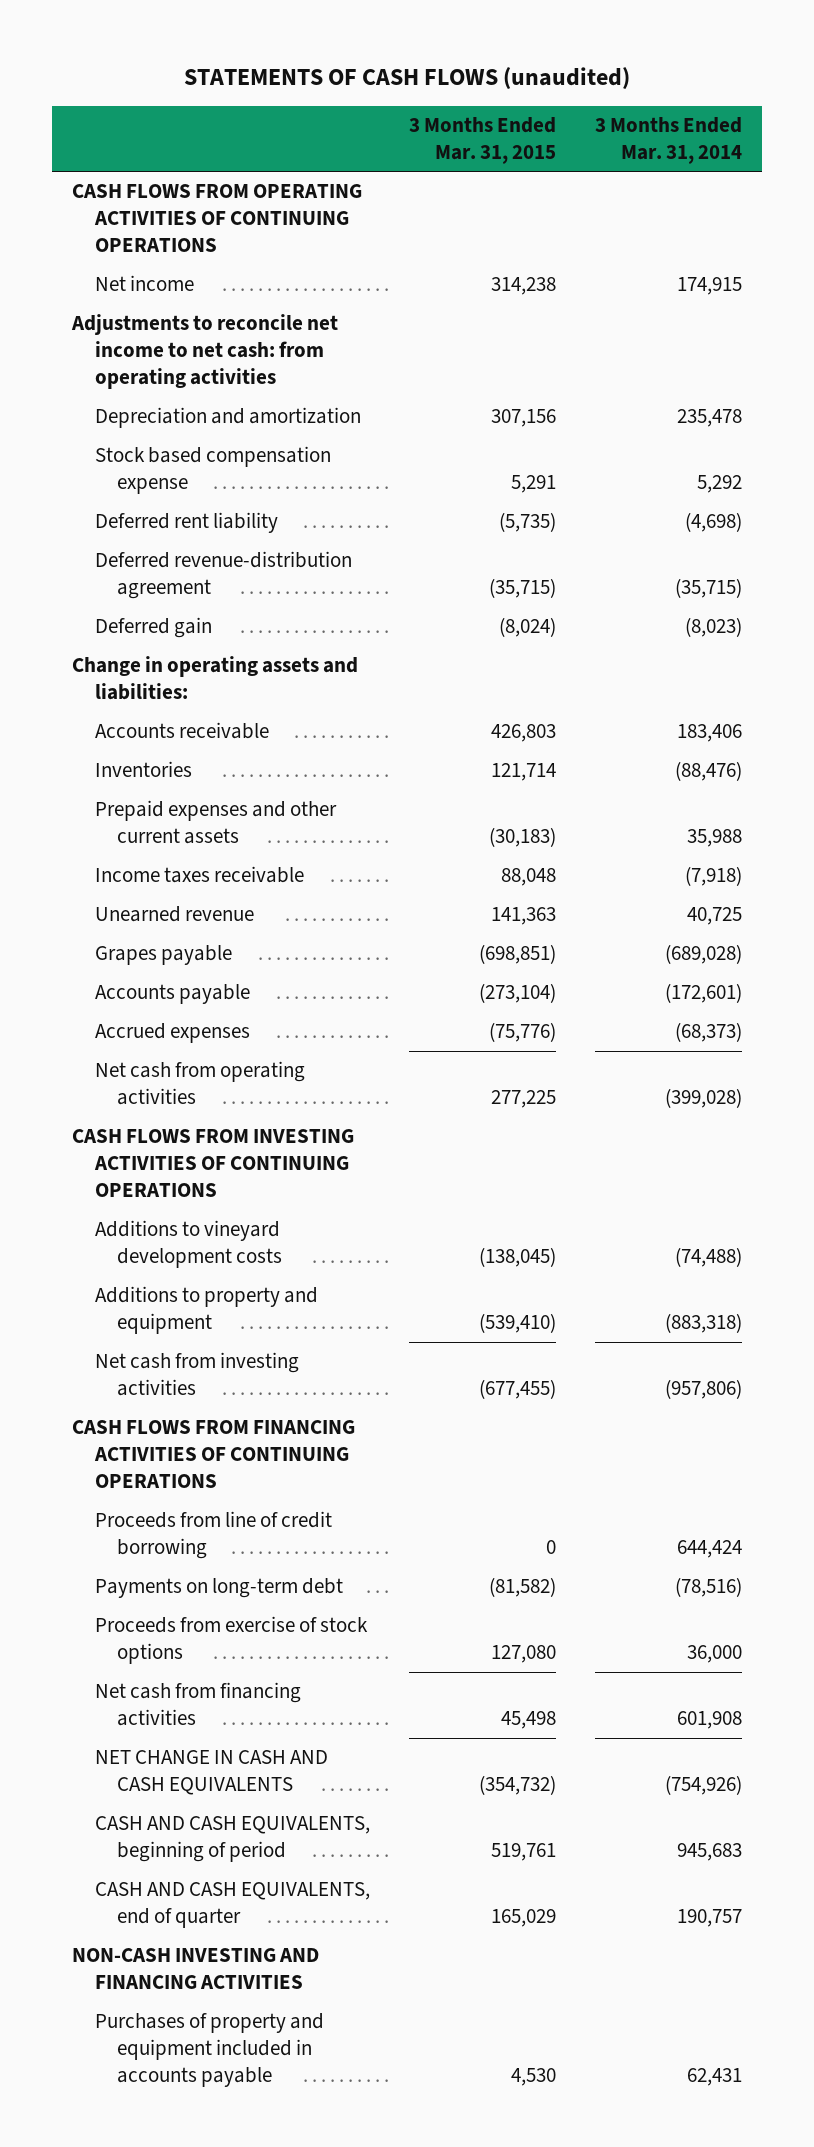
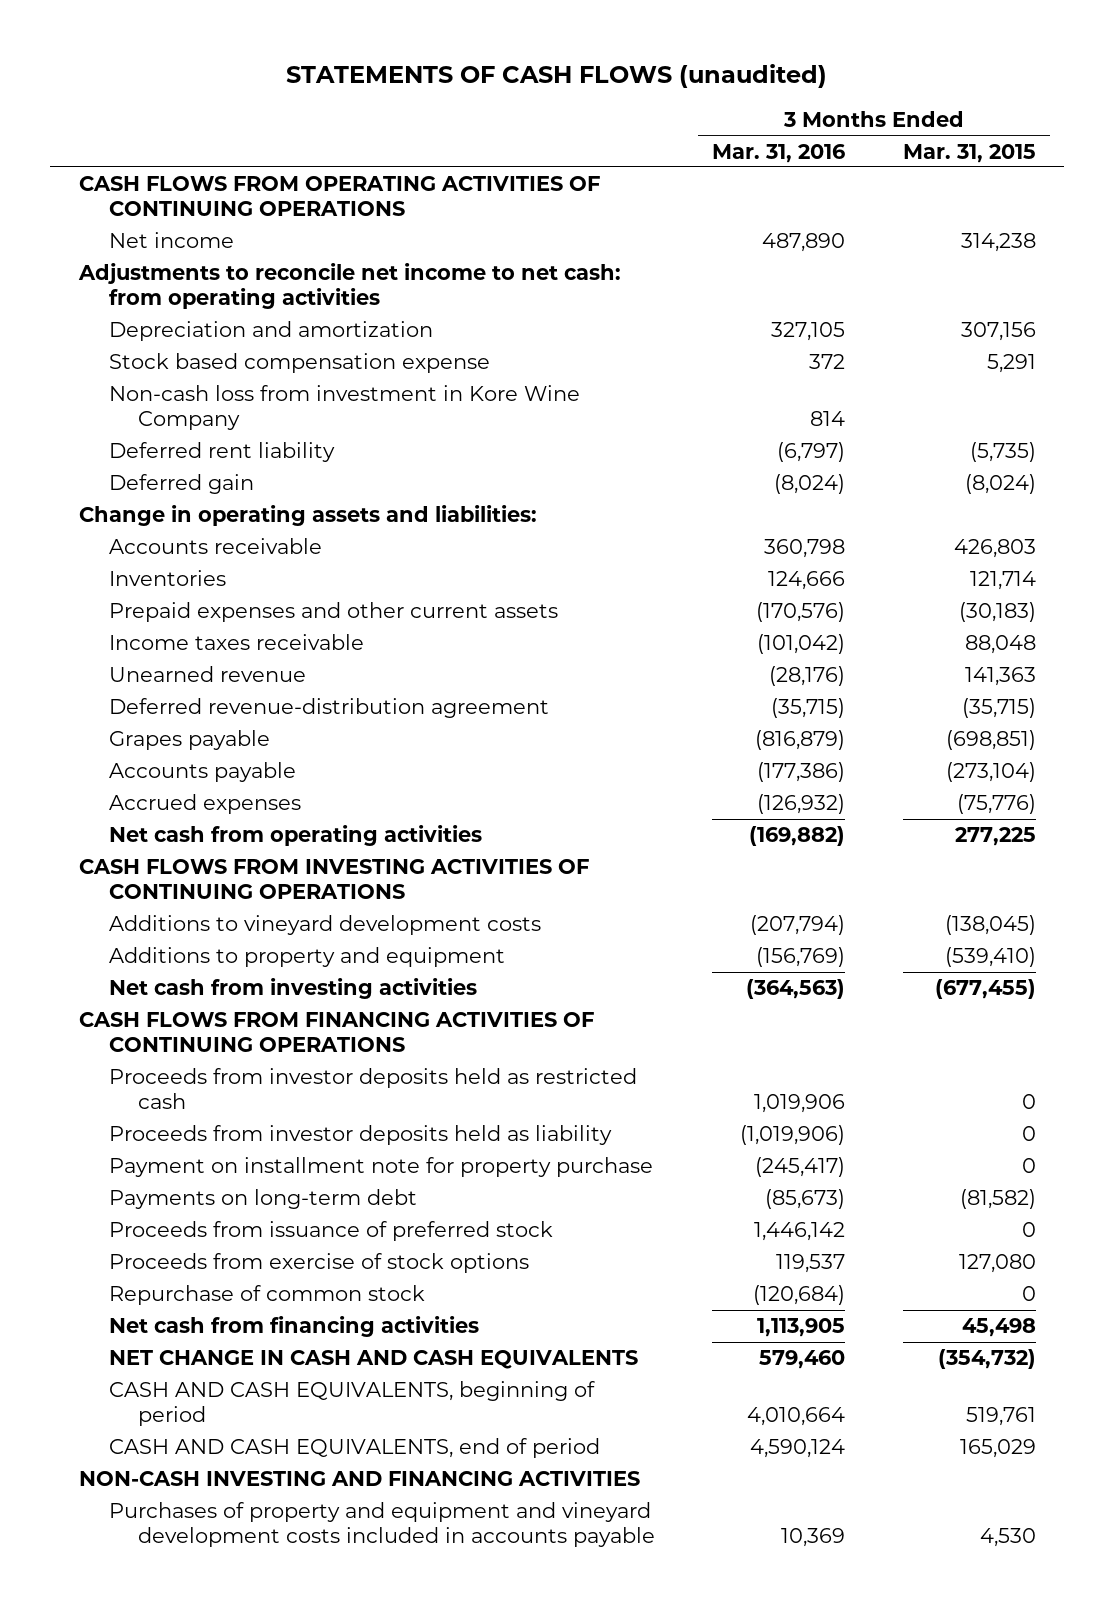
[595,117,743,164] 3 Months Ended Mar. 31, 2014 -> none
none -> [712,143,846,163] Mar. 31, 2016
none -> [108,385,580,431] Non-cash loss from investment in Kore Wine Company
[94,551,352,600] Deferred revenue-distribution agreement -> [108,698,549,719] Deferred revenue-distribution agreement
[94,1511,332,1560] Proceeds from line of credit borrowing -> none
none -> [108,1068,637,1110] Proceeds from investor deposits held as restricted cash
none -> [108,1125,612,1146] Proceeds from investor deposits held as liability
none -> [108,1157,653,1178] Payment on installment note for property purchase
none -> [108,1221,553,1242] Proceeds from issuance of preferred stock
none -> [108,1285,425,1306] Repurchase of common stock
[94,1882,370,1929] CASH AND CASH EQUIVALENTS, end of quarter -> [108,1438,600,1459] CASH AND CASH EQUIVALENTS, end of period
[94,2013,324,2088] Purchases of property and equipment included in accounts payable -> [108,1502,655,1548] Purchases of property and equipment and vineyard development costs included in accounts payable

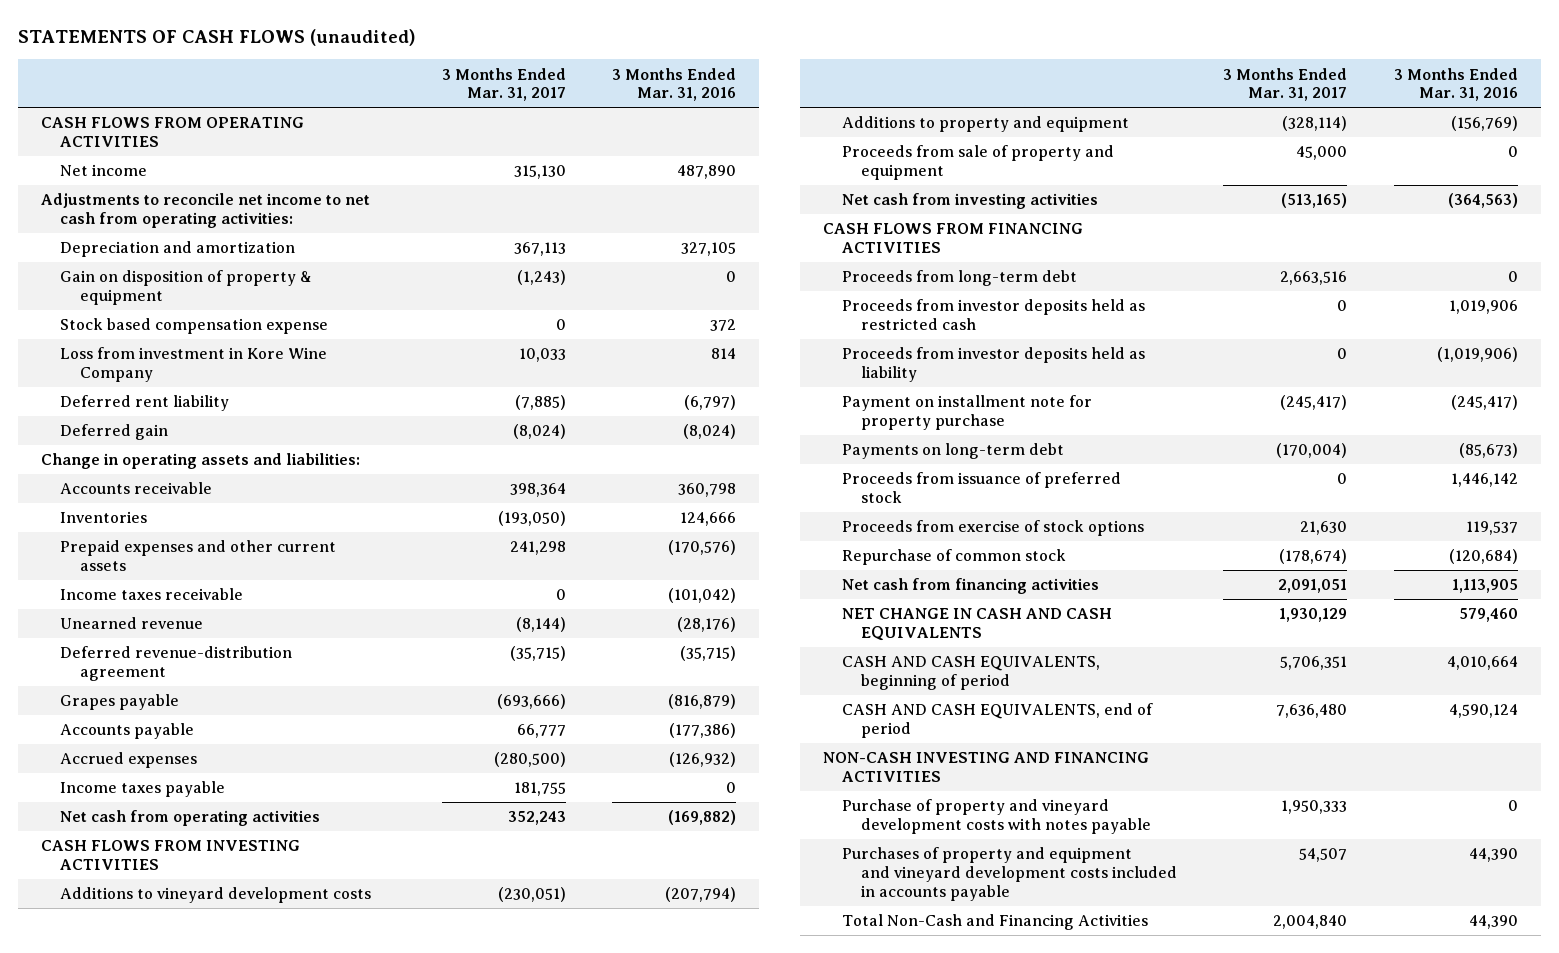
[902,143,1036,163] Mar. 31, 2015 -> none
none -> [441,67,566,102] 3 Months Ended Mar. 31, 2017
[79,176,601,217] CASH FLOWS FROM OPERATING ACTIVITIES OF CONTINUING OPERATIONS -> [41,117,305,147] CASH FLOWS FROM OPERATING ACTIVITIES
[78,263,622,310] Adjustments to reconcile net income to net cash: from operating activities -> [41,193,371,228] Adjustments to reconcile net income to net cash from operating activities:
none -> [60,270,313,305] Gain on disposition of property & equipment
[108,385,580,431] Non-cash loss from investment in Kore Wine Company -> [60,347,328,382] Loss from investment in Kore Wine Company
none -> [60,781,226,798] Income taxes payable
[79,859,590,900] CASH FLOWS FROM INVESTING ACTIVITIES OF CONTINUING OPERATIONS -> [41,840,301,870] CASH FLOWS FROM INVESTING ACTIVITIES
none -> [842,145,1115,180] Proceeds from sale of property and equipment
[79,1012,595,1053] CASH FLOWS FROM FINANCING ACTIVITIES OF CONTINUING OPERATIONS -> [822,223,1083,253] CASH FLOWS FROM FINANCING ACTIVITIES
none -> [842,270,1078,287] Proceeds from long-term debt
none -> [842,799,1152,834] Purchase of property and vineyard development costs with notes payable
[781,1528,846,1548] 10,369 -> [1468,848,1518,863] 44,390
none -> [842,914,1149,931] Total Non-Cash and Financing Activities

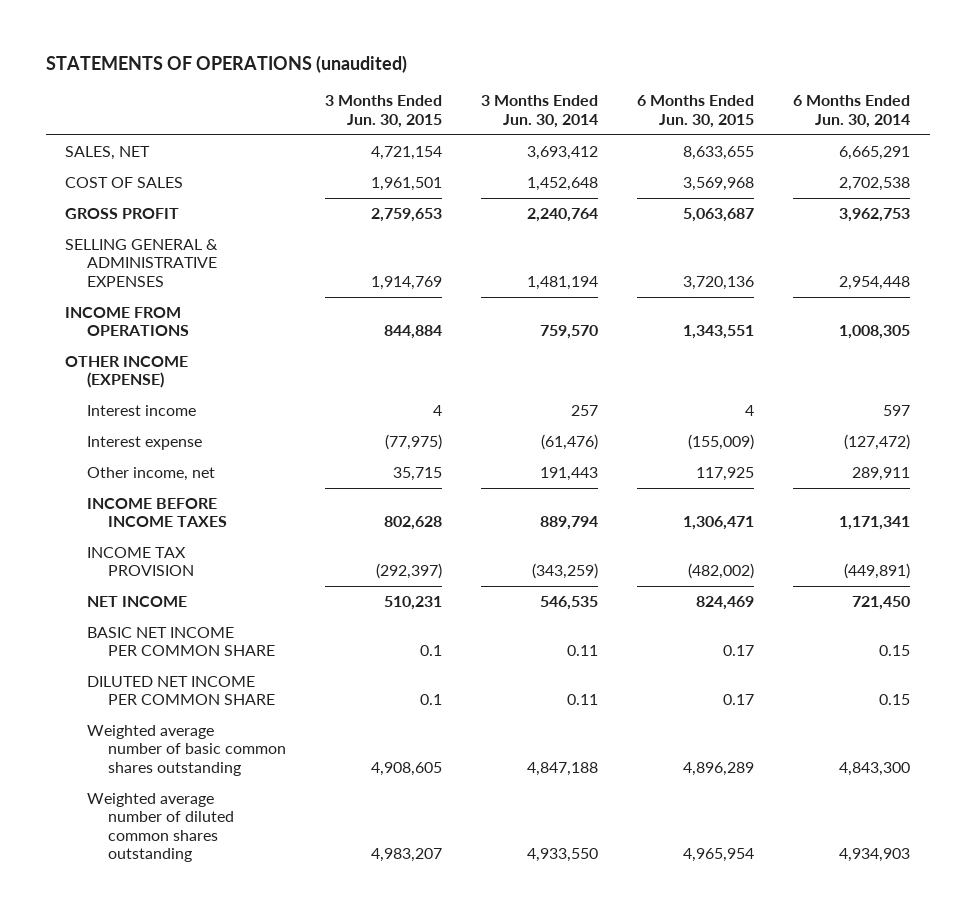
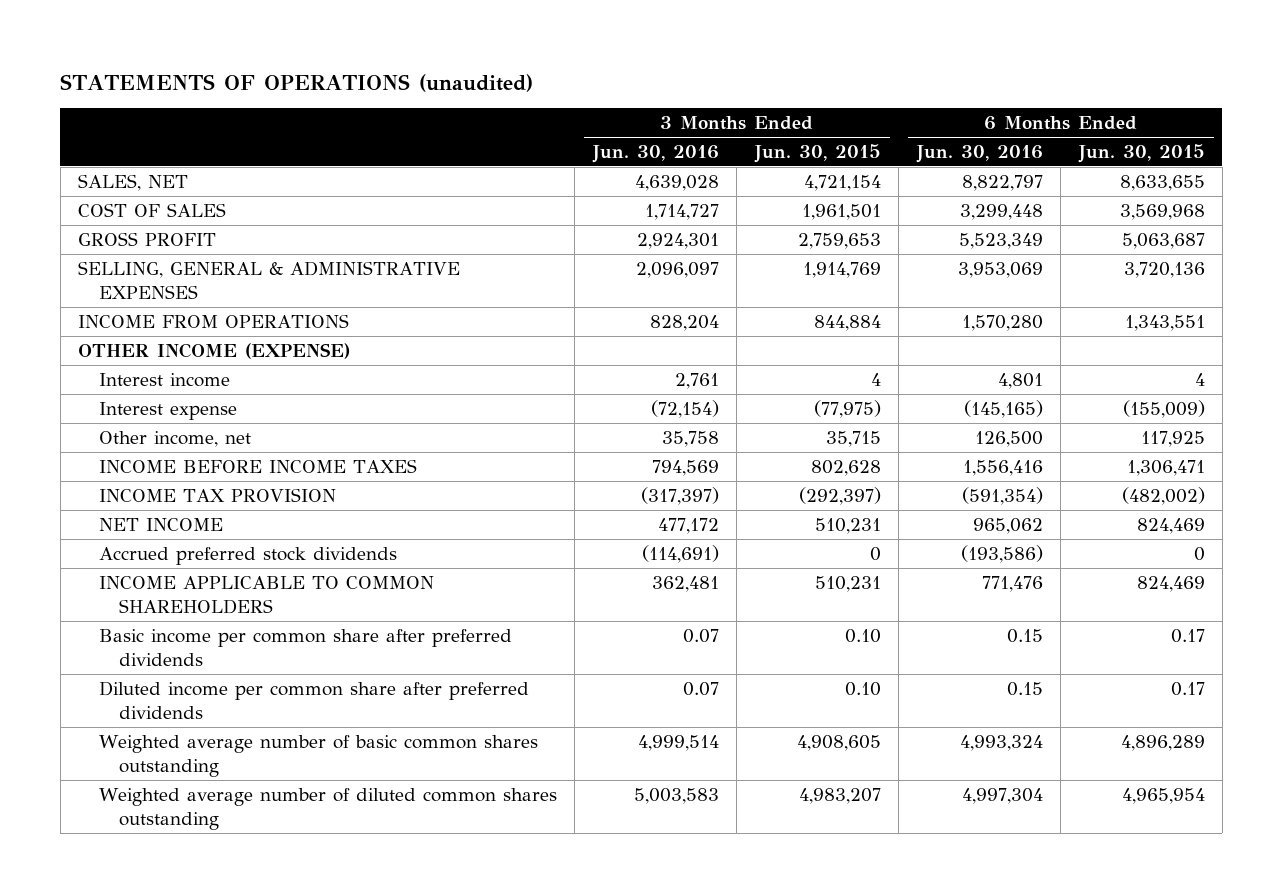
[481,95,599,128] 3 Months Ended Jun. 30, 2014 -> none
[793,95,911,128] 6 Months Ended Jun. 30, 2014 -> none
none -> [591,144,719,163] Jun. 30, 2016
none -> [915,144,1043,163] Jun. 30, 2016
[65,238,219,287] SELLING GENERAL & ADMINISTRATIVE EXPENSES -> [78,260,461,299] SELLING, GENERAL & ADMINISTRATIVE EXPENSES
none -> [98,546,397,565] Accrued preferred stock dividends
none -> [98,575,434,614] INCOME APPLICABLE TO COMMON SHAREHOLDERS
[86,626,276,657] BASIC NET INCOME PER COMMON SHARE -> [98,628,512,666] Basic income per common share after preferred dividends
[420,645,443,657] 0.1 -> [844,628,881,643] 0.10
[86,675,276,706] DILUTED NET INCOME PER COMMON SHARE -> [98,680,529,719] Diluted income per common share after preferred dividends
[420,694,443,706] 0.1 -> [844,681,881,696] 0.10

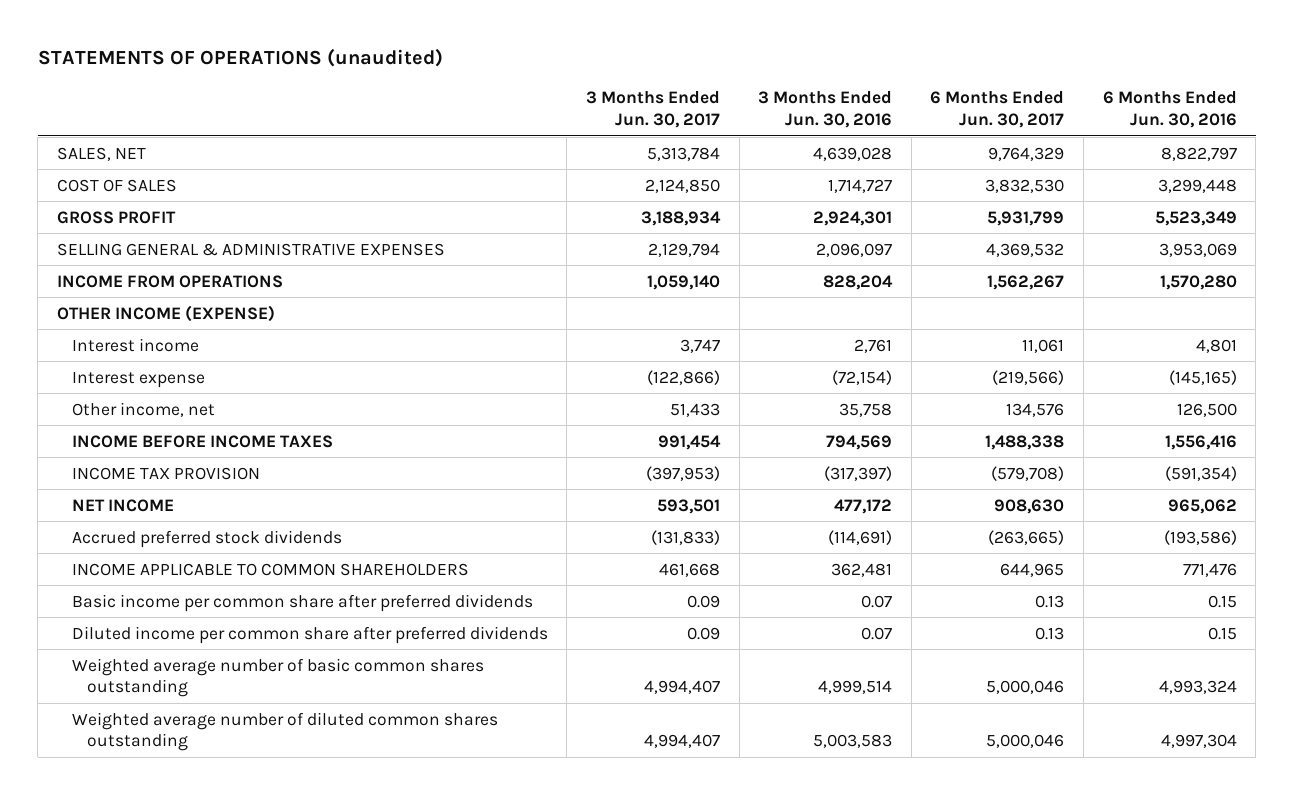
[753,143,881,163] Jun. 30, 2015 -> none
[1077,143,1205,163] Jun. 30, 2015 -> none
none -> [585,91,720,129] 3 Months Ended Jun. 30, 2017
none -> [930,91,1065,129] 6 Months Ended Jun. 30, 2017
[78,260,461,299] SELLING, GENERAL & ADMINISTRATIVE EXPENSES -> [56,242,445,256] SELLING GENERAL & ADMINISTRATIVE EXPENSES

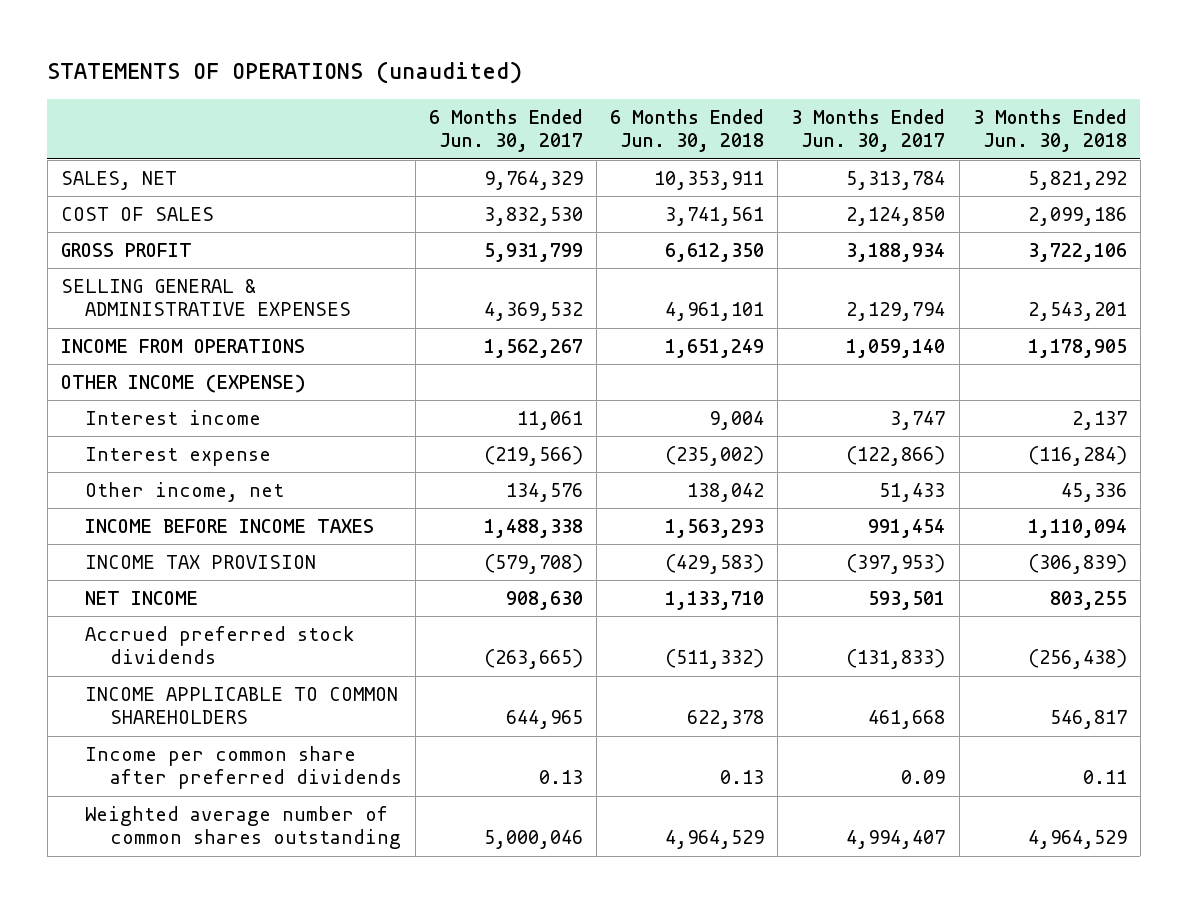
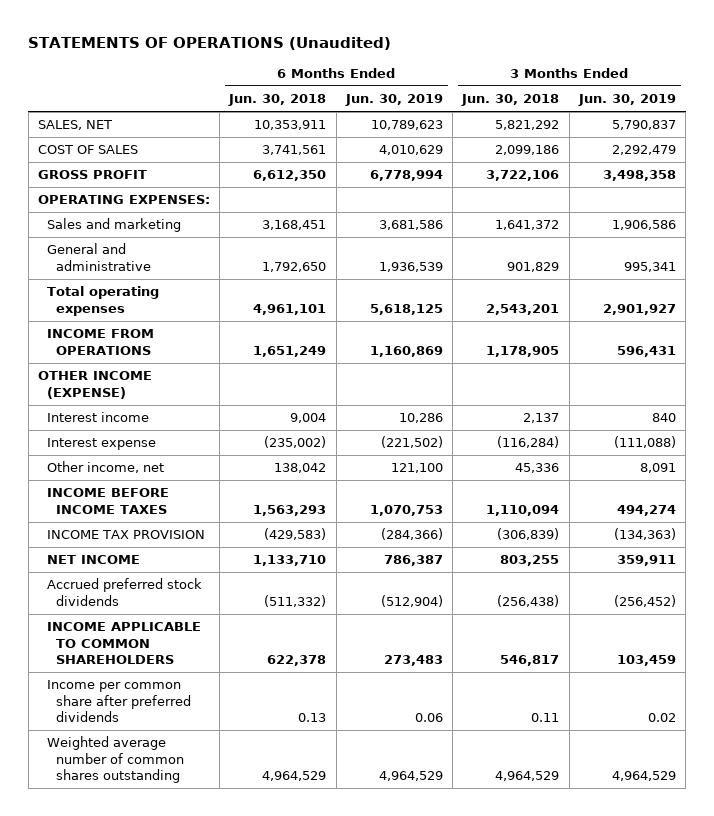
[47,60,523,84] STATEMENTS OF OPERATIONS (unaudited) -> [28,36,392,50] STATEMENTS OF OPERATIONS (Unaudited)
[428,108,583,153] 6 Months Ended Jun. 30, 2017 -> none
[791,108,946,153] 3 Months Ended Jun. 30, 2017 -> none
none -> [344,94,443,107] Jun. 30, 2019
none -> [577,94,676,107] Jun. 30, 2019
none -> [37,195,210,205] OPERATING EXPENSES:
none -> [47,218,182,233] Sales and marketing
none -> [47,243,152,271] General and administrative
[61,279,352,317] SELLING GENERAL & ADMINISTRATIVE EXPENSES -> [47,286,160,316] Total operating expenses

